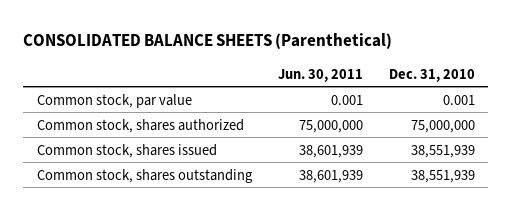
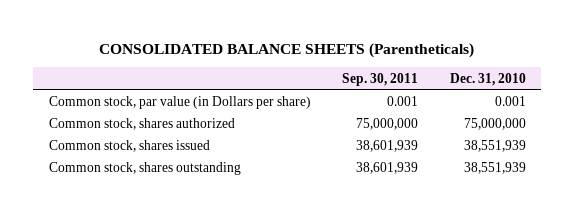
[23,33,393,50] CONSOLIDATED BALANCE SHEETS (Parenthetical) -> [99,43,475,59] CONSOLIDATED BALANCE SHEETS (Parentheticals)
[277,68,363,82] Jun. 30, 2011 -> none
none -> [342,72,419,86] Sep. 30, 2011
[36,93,192,108] Common stock, par value -> [49,96,312,110] Common stock, par value (in Dollars per share)

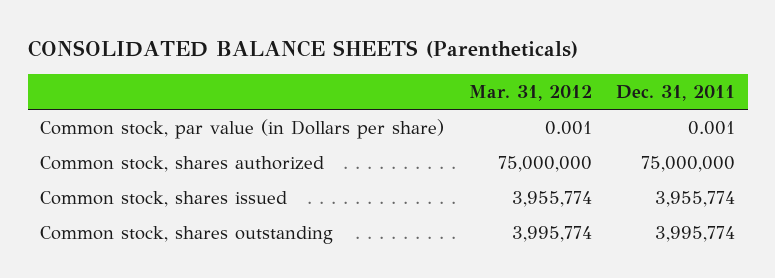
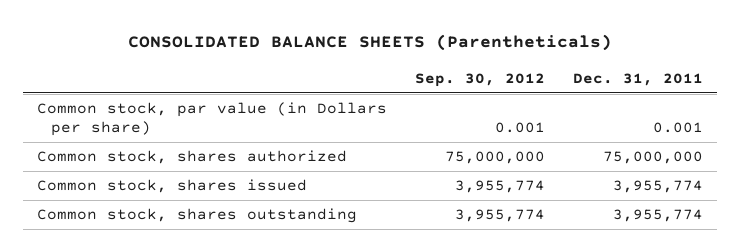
[468,85,592,102] Mar. 31, 2012 -> none
none -> [415,72,546,87] Sep. 30, 2012
[655,225,736,242] 3,995,774 -> [613,209,704,223] 3,955,774

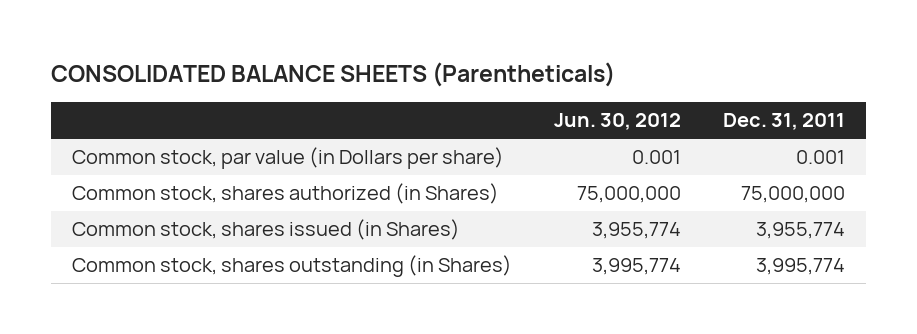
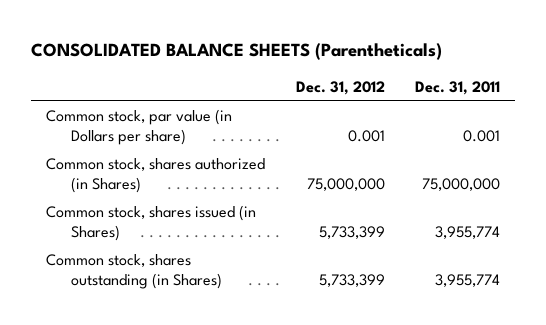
[553,113,681,131] Jun. 30, 2012 -> none
none -> [295,80,385,95] Dec. 31, 2012
[755,258,845,276] 3,995,774 -> [435,274,501,288] 3,955,774

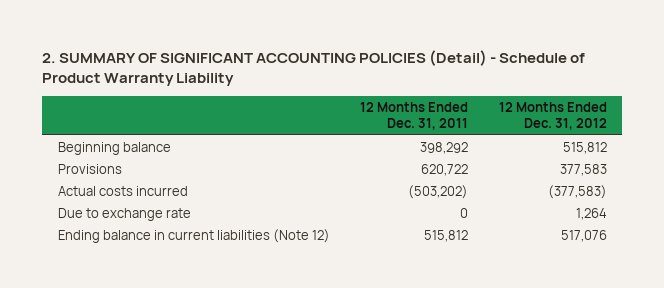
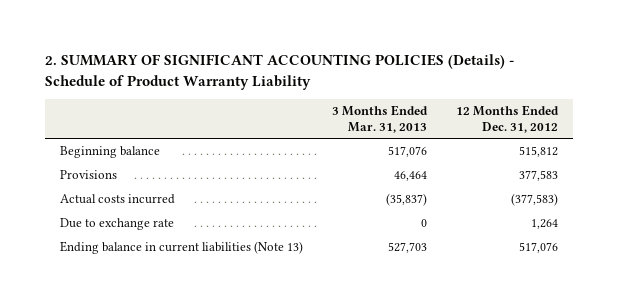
[42,49,586,86] 2. SUMMARY OF SIGNIFICANT ACCOUNTING POLICIES (Detail) - Schedule of Product Warranty Liability -> [45,54,515,90] 2. SUMMARY OF SIGNIFICANT ACCOUNTING POLICIES (Details) - Schedule of Product Warranty Liability
[360,101,469,131] 12 Months Ended Dec. 31, 2011 -> none
none -> [331,104,428,133] 3 Months Ended Mar. 31, 2013
[57,228,330,243] Ending balance in current liabilities (Note 12) -> [59,241,303,255] Ending balance in current liabilities (Note 13)

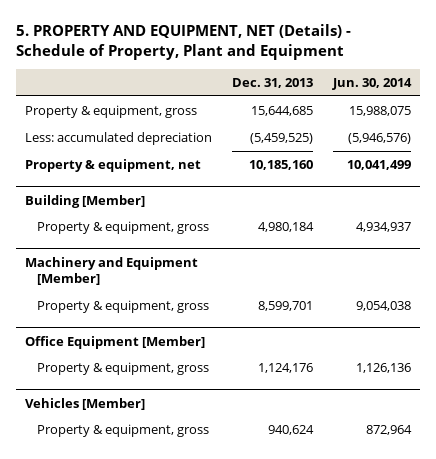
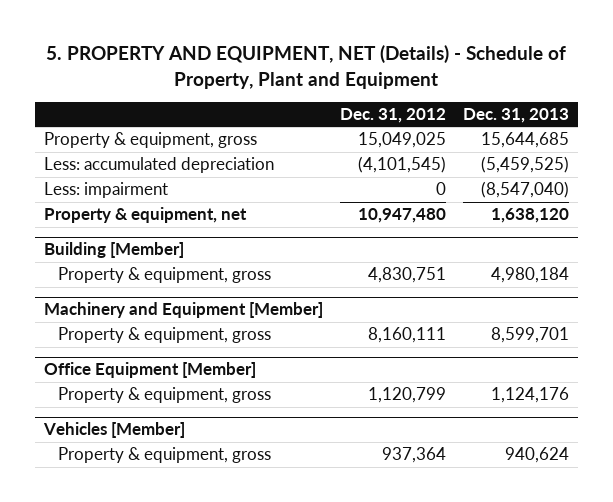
[331,77,412,90] Jun. 30, 2014 -> none
none -> [339,107,446,123] Dec. 31, 2012
none -> [43,182,168,199] Less: impairment
[248,160,313,171] 10,185,160 -> [491,208,570,224] 1,638,120

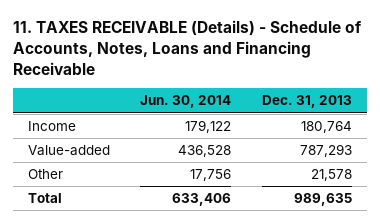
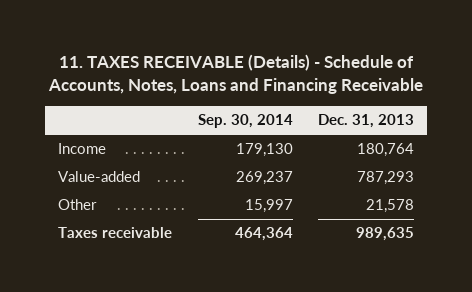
[140,95,232,109] Jun. 30, 2014 -> none
none -> [197,114,293,129] Sep. 30, 2014
[27,192,62,203] Total -> [58,227,173,239] Taxes receivable

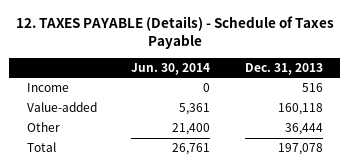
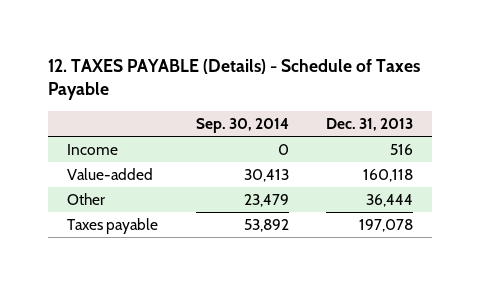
[131,62,211,75] Jun. 30, 2014 -> none
none -> [195,117,289,133] Sep. 30, 2014
[26,142,56,153] Total -> [66,218,158,235] Taxes payable

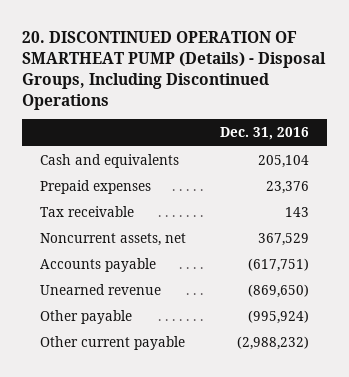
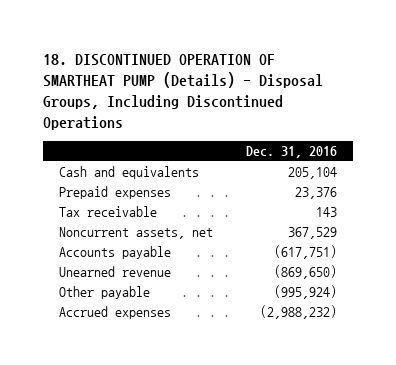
[22,31,327,110] 20. DISCONTINUED OPERATION OF SMARTHEAT PUMP (Details) - Disposal Groups, Including Discontinued Operations -> [43,54,324,131] 18. DISCONTINUED OPERATION OF SMARTHEAT PUMP (Details) - Disposal Groups, Including Discontinued Operations
[39,336,185,351] Other current payable -> [59,306,172,320] Accrued expenses

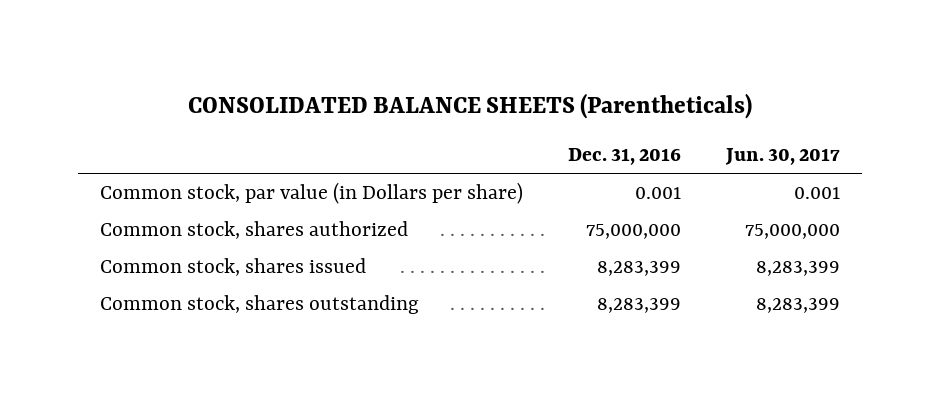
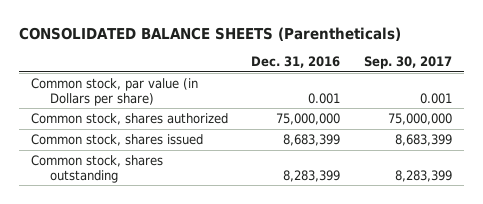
[724,148,840,166] Jun. 30, 2017 -> none
none -> [363,56,452,70] Sep. 30, 2017
[596,260,681,276] 8,283,399 -> [283,133,341,146] 8,683,399

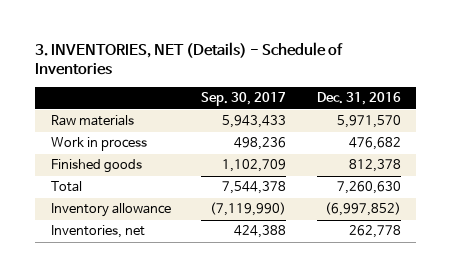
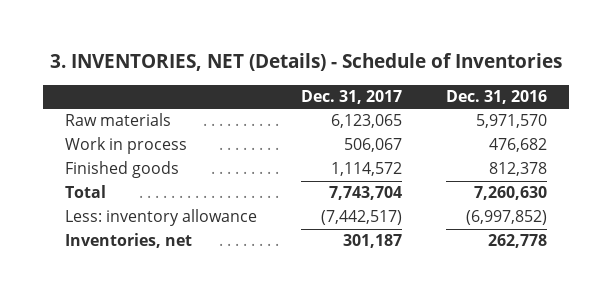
[201,92,287,107] Sep. 30, 2017 -> none
none -> [301,90,403,105] Dec. 31, 2017
[50,203,171,218] Inventory allowance -> [65,209,258,227] Less: inventory allowance

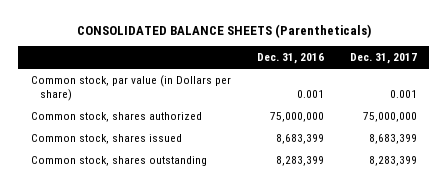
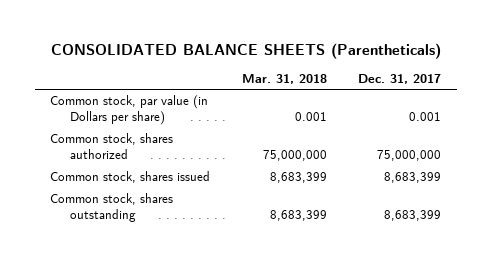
[256,53,324,65] Dec. 31, 2016 -> none
none -> [241,73,327,84] Mar. 31, 2018
[368,155,417,166] 8,283,399 -> [384,210,442,222] 8,683,399

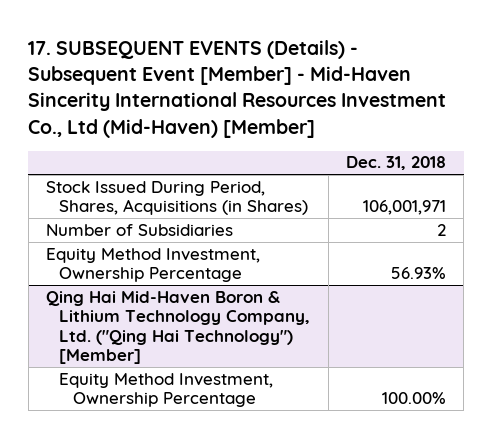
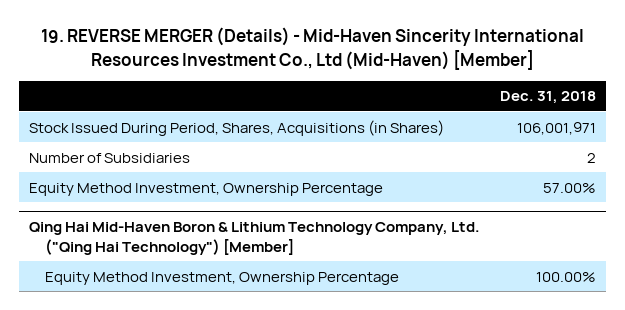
[28,39,447,138] 17. SUBSEQUENT EVENTS (Details) - Subsequent Event [Member] - Mid-Haven Sincerity International Resources Investment Co., Ltd (Mid-Haven) [Member] -> [40,27,584,70] 19. REVERSE MERGER (Details) - Mid-Haven Sincerity International Resources Investment Co., Ltd (Mid-Haven) [Member]
[390,267,446,280] 56.93% -> [542,182,596,193] 57.00%

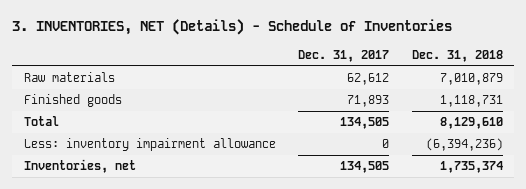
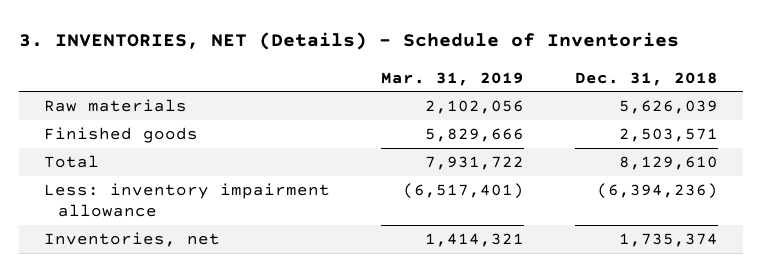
[298,49,390,62] Dec. 31, 2017 -> none
none -> [380,71,524,86] Mar. 31, 2019
[439,73,503,86] 7,010,879 -> [618,100,718,115] 5,626,039
[439,95,503,108] 1,118,731 -> [618,128,718,143] 2,503,571

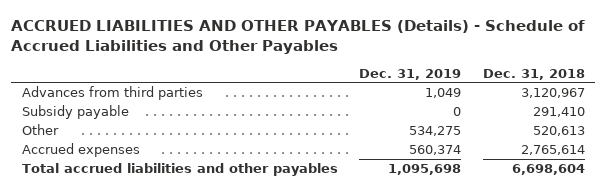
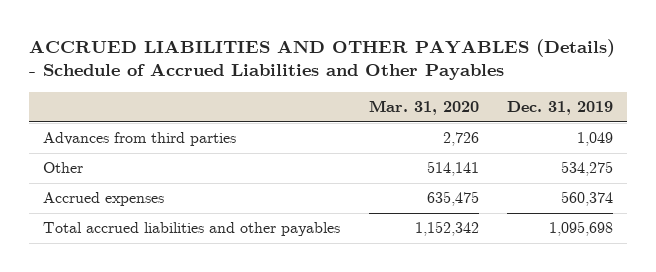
[482,68,585,80] Dec. 31, 2018 -> none
none -> [368,100,479,116] Mar. 31, 2020
[22,104,130,119] Subsidy payable -> none

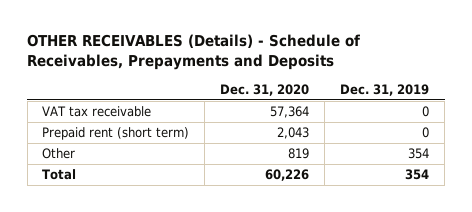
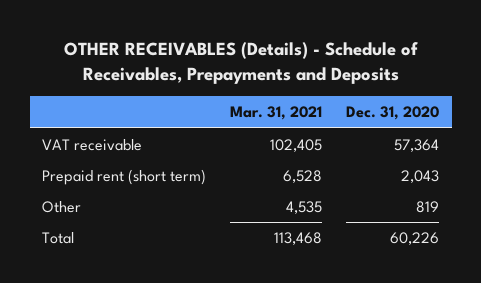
[340,83,430,96] Dec. 31, 2019 -> none
none -> [230,106,323,121] Mar. 31, 2021
[42,106,152,118] VAT tax receivable -> [41,139,142,152] VAT receivable

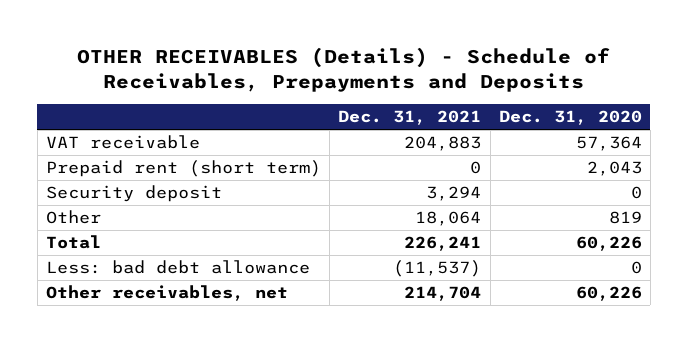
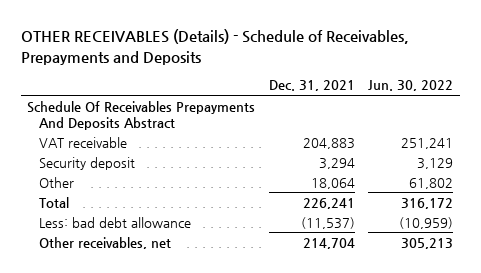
[498,110,642,126] Dec. 31, 2020 -> none
none -> [368,80,454,92] Jun. 30, 2022
none -> [27,100,256,130] Schedule Of Receivables Prepayments And Deposits Abstract
[46,160,322,178] Prepaid rent (short term) -> none

